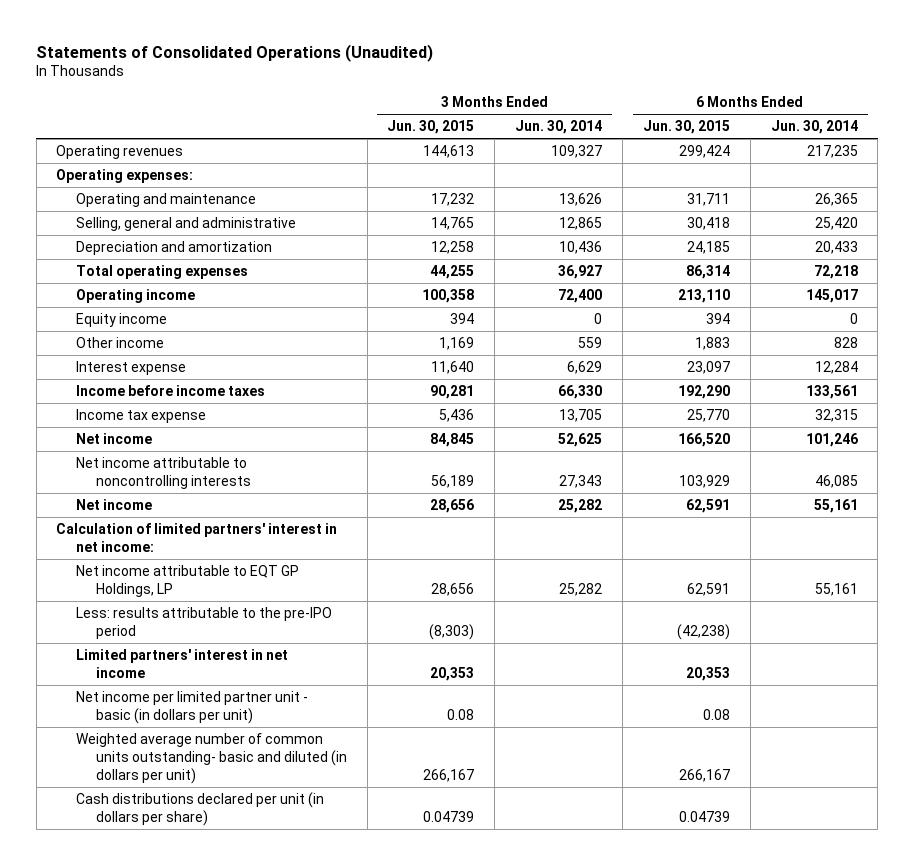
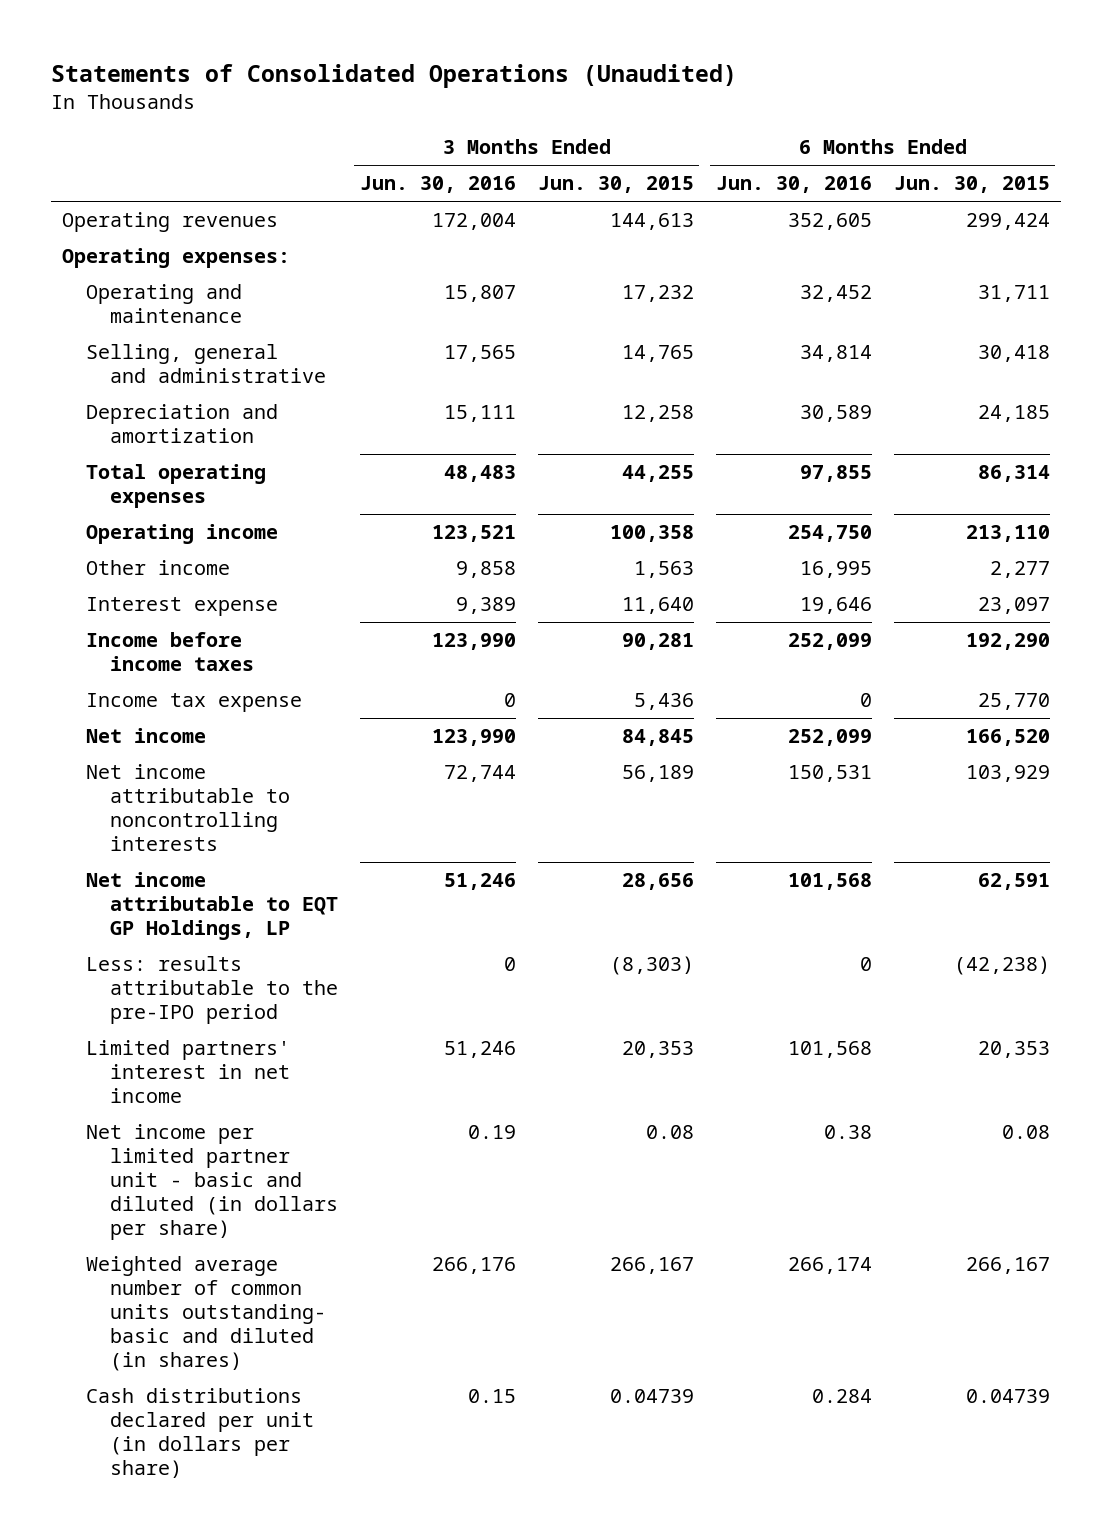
[515,120,603,135] Jun. 30, 2014 -> none
[770,120,858,135] Jun. 30, 2014 -> none
none -> [359,176,516,194] Jun. 30, 2016
none -> [715,176,872,194] Jun. 30, 2016
[76,312,168,327] Equity income -> none
[439,336,475,350] 1,169 -> [633,561,694,579] 1,563
[694,336,730,350] 1,883 -> [989,561,1050,579] 2,277
[76,498,153,510] Net income -> none
[56,522,338,552] Calculation of limited partners' interest in net income: -> none
[76,690,309,724] Net income per limited partner unit - basic (in dollars per unit) -> [85,1124,338,1241] Net income per limited partner unit - basic and diluted (in dollars per share)
[76,732,347,784] Weighted average number of common units outstanding- basic and diluted (in dollars per unit) -> [85,1256,326,1372] Weighted average number of common units outstanding- basic and diluted (in shares)

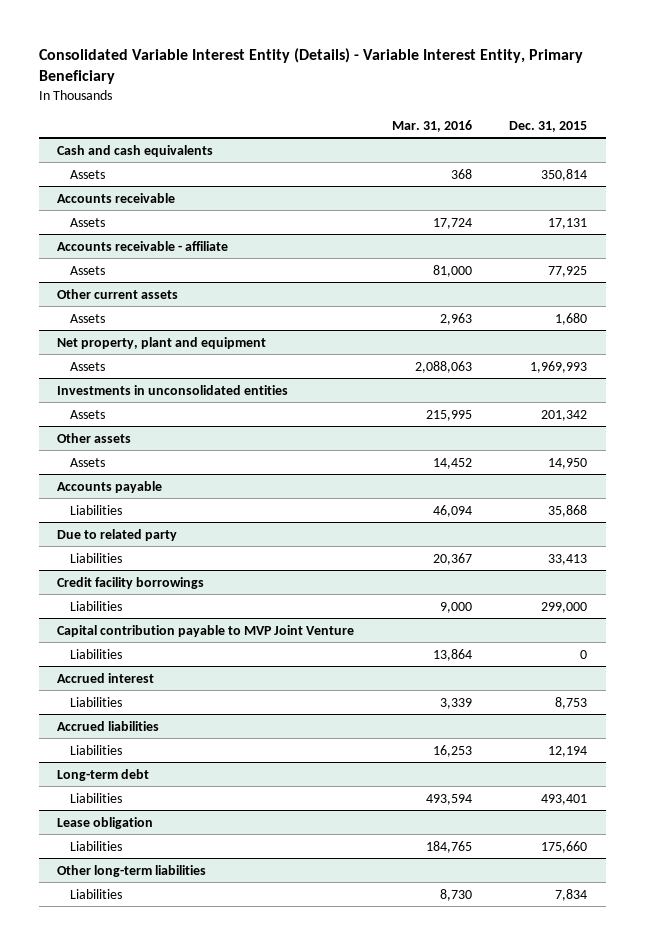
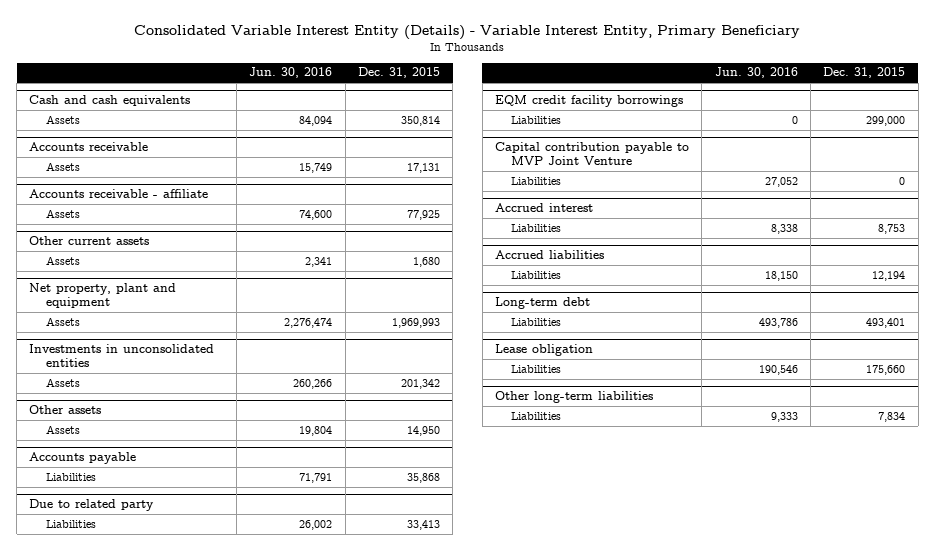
[391,119,472,132] Mar. 31, 2016 -> none
none -> [249,67,333,79] Jun. 30, 2016
[57,576,205,589] Credit facility borrowings -> [495,94,684,107] EQM credit facility borrowings

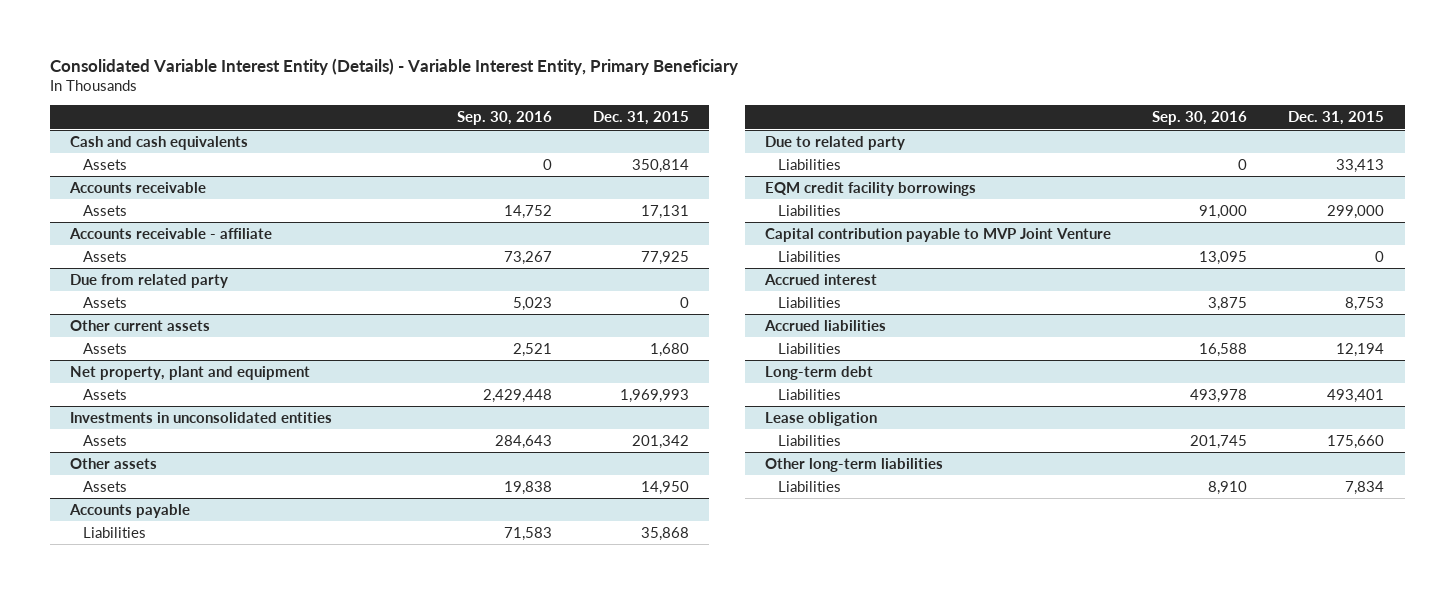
[249,67,333,79] Jun. 30, 2016 -> none
none -> [457,111,553,126] Sep. 30, 2016
none -> [70,273,229,288] Due from related party
none -> [83,296,128,308] Assets

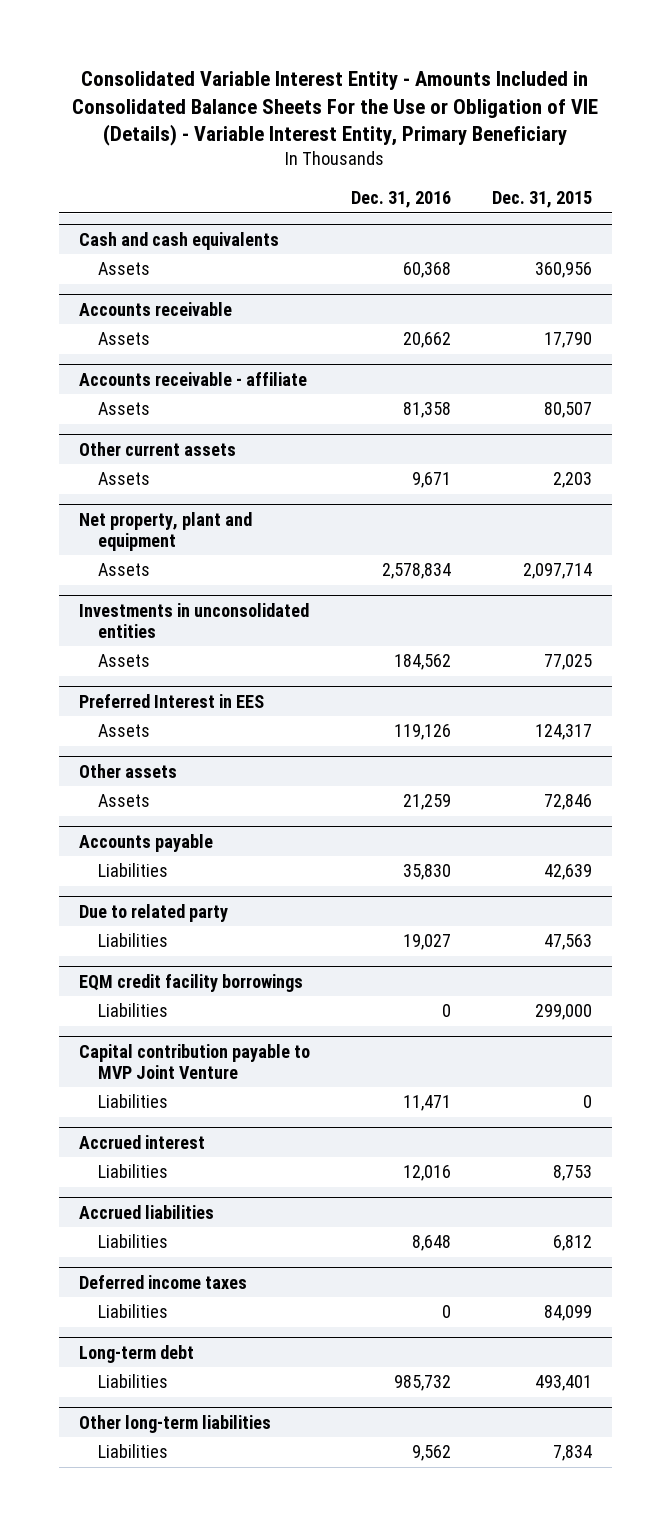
[49,57,738,75] Consolidated Variable Interest Entity (Details) - Variable Interest Entity, Primary Beneficiary -> [72,71,599,147] Consolidated Variable Interest Entity - Amounts Included in Consolidated Balance Sheets For the Use or Obligation of VIE (Details) - Variable Interest Entity, Primary Beneficiary
[457,111,553,126] Sep. 30, 2016 -> none
none -> [350,191,451,209] Dec. 31, 2016
[631,158,689,173] 350,814 -> [534,262,592,279] 360,956
[640,204,689,219] 17,131 -> [543,332,592,349] 17,790
[70,273,229,288] Due from related party -> none
[83,296,128,308] Assets -> none
[640,250,689,265] 77,925 -> [543,402,592,419] 80,507
[649,342,689,357] 1,680 -> [552,472,592,489] 2,203
[619,388,689,403] 1,969,993 -> [522,563,592,580] 2,097,714
[631,434,689,449] 201,342 -> [543,654,592,671] 77,025
none -> [79,693,265,708] Preferred Interest in EES
none -> [97,724,150,738] Assets
[640,480,689,495] 14,950 -> [543,794,592,811] 72,846
[640,526,689,541] 35,868 -> [543,864,592,881] 42,639
[1336,158,1385,173] 33,413 -> [543,934,592,951] 47,563
[1336,342,1385,357] 12,194 -> [552,1235,592,1252] 6,812
none -> [79,1274,248,1289] Deferred income taxes
none -> [97,1304,168,1319] Liabilities
[765,411,878,426] Lease obligation -> none
[778,434,842,446] Liabilities -> none

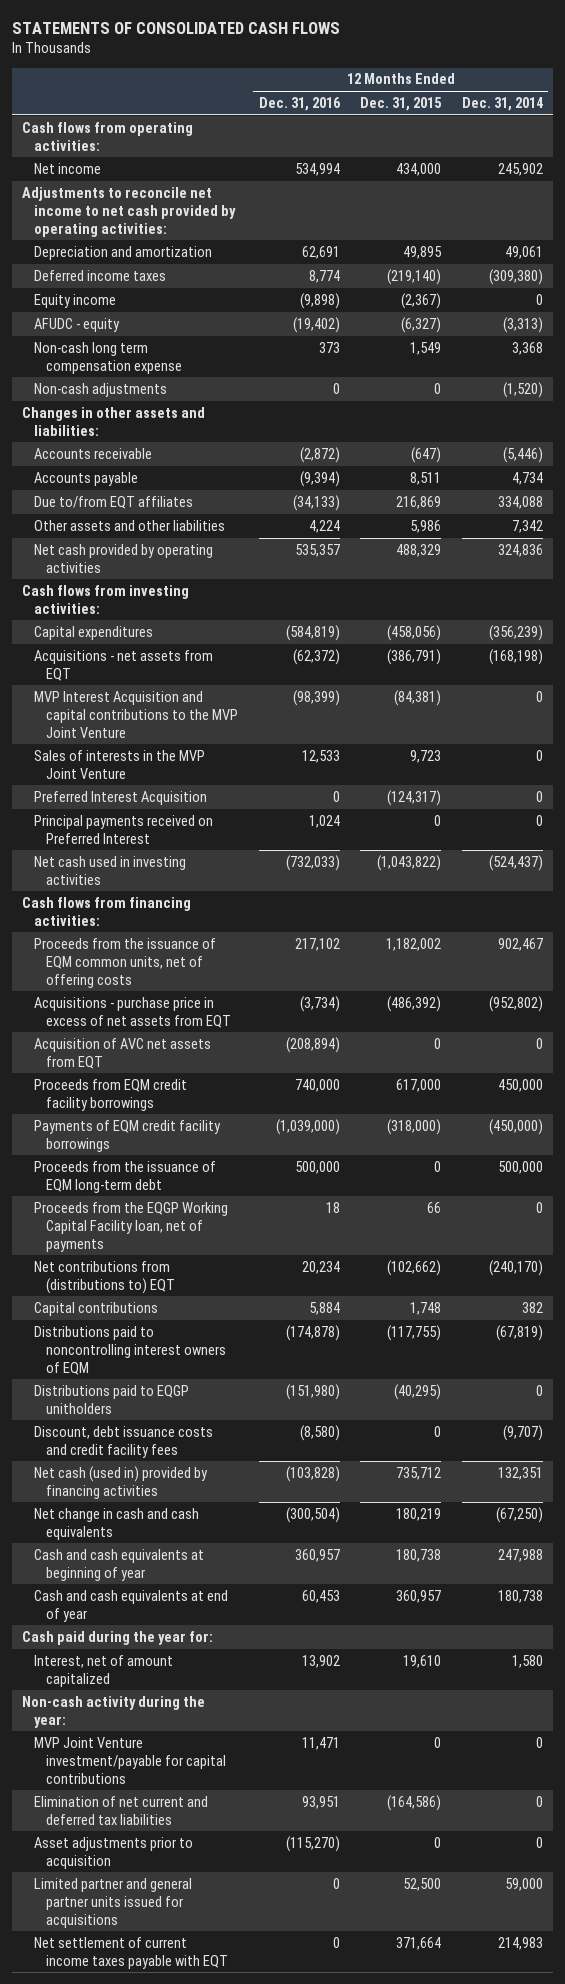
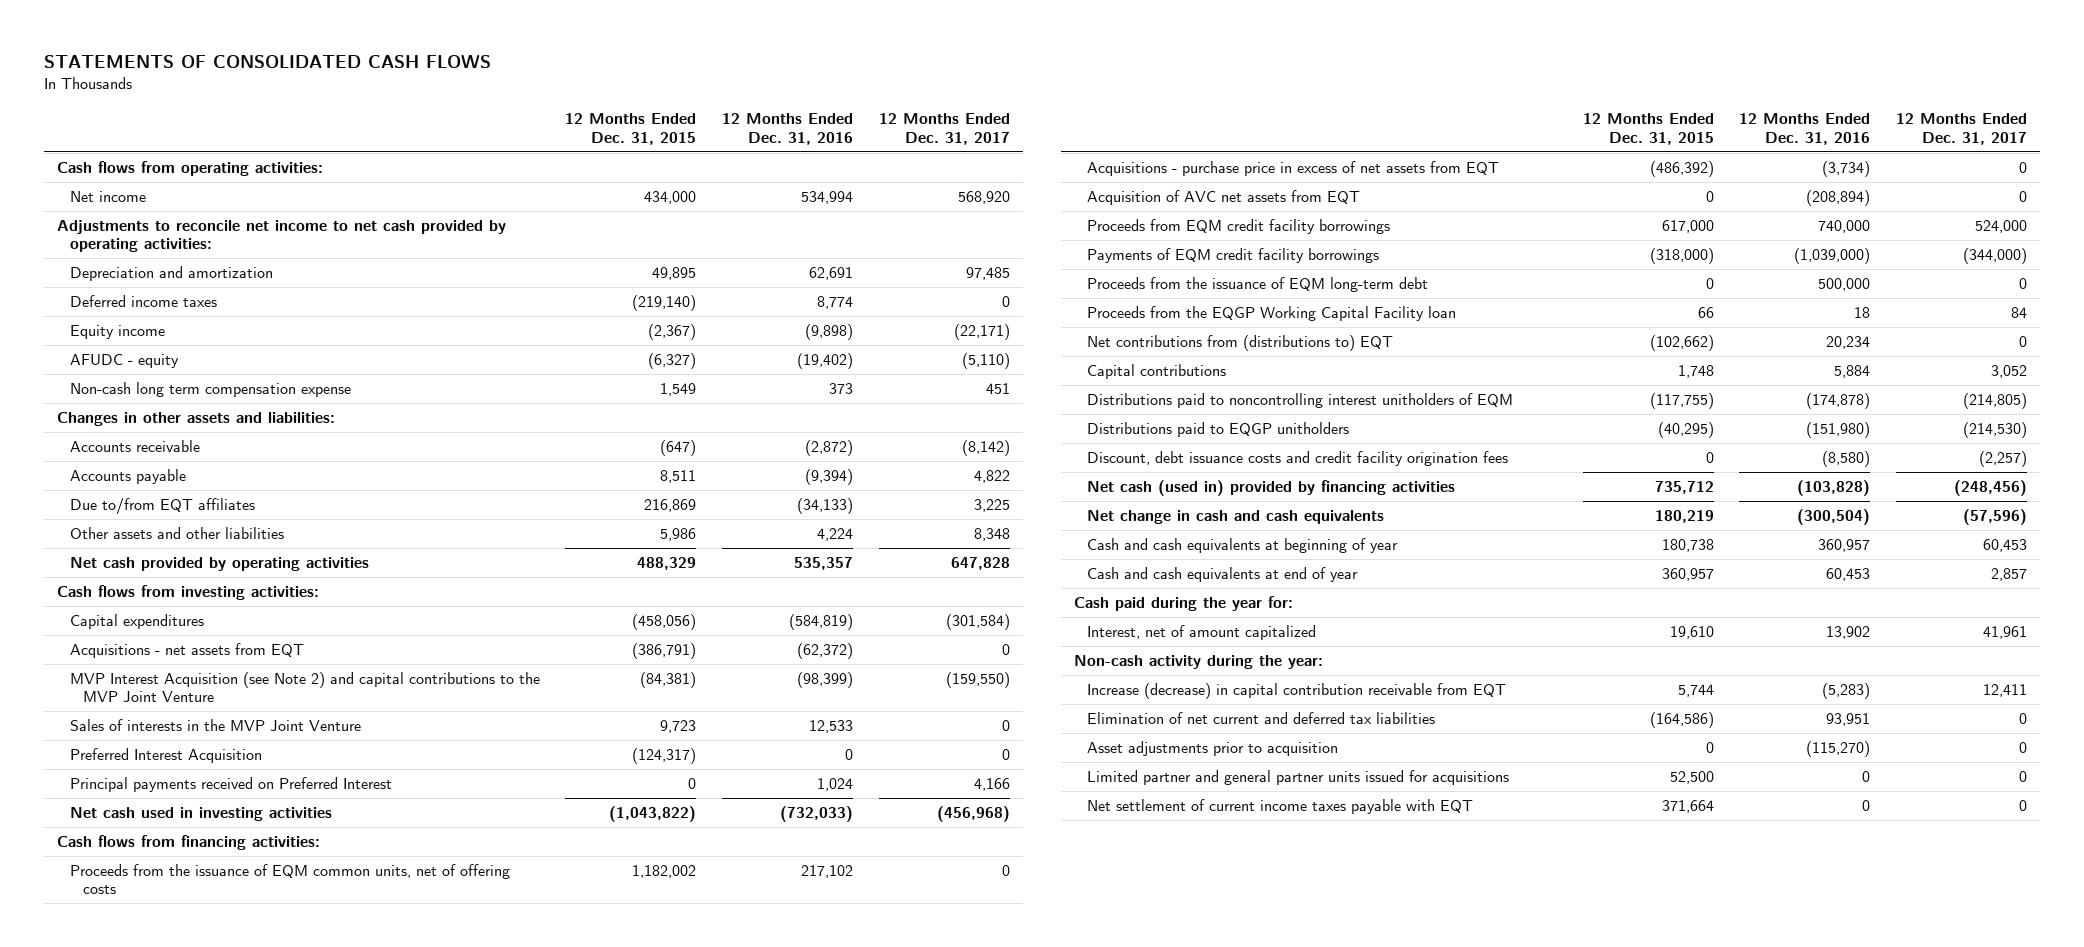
[462,96,544,111] Dec. 31, 2014 -> none
none -> [878,113,1010,145] 12 Months Ended Dec. 31, 2017
[34,382,168,397] Non-cash adjustments -> none
[34,690,238,738] MVP Interest Acquisition and capital contributions to the MVP Joint Venture -> [69,671,540,703] MVP Interest Acquisition (see Note 2) and capital contributions to the MVP Joint Venture
[34,1201,229,1252] Proceeds from the EQGP Working Capital Facility loan, net of payments -> [1087,305,1457,321] Proceeds from the EQGP Working Capital Facility loan
[34,1325,226,1375] Distributions paid to noncontrolling interest owners of EQM -> [1087,392,1514,408] Distributions paid to noncontrolling interest unitholders of EQM
[34,1425,214,1458] Discount, debt issuance costs and credit facility fees -> [1087,450,1509,466] Discount, debt issuance costs and credit facility origination fees
[34,1736,226,1784] MVP Joint Venture investment/payable for capital contributions -> none
none -> [1087,682,1507,699] Increase (decrease) in capital contribution receivable from EQT

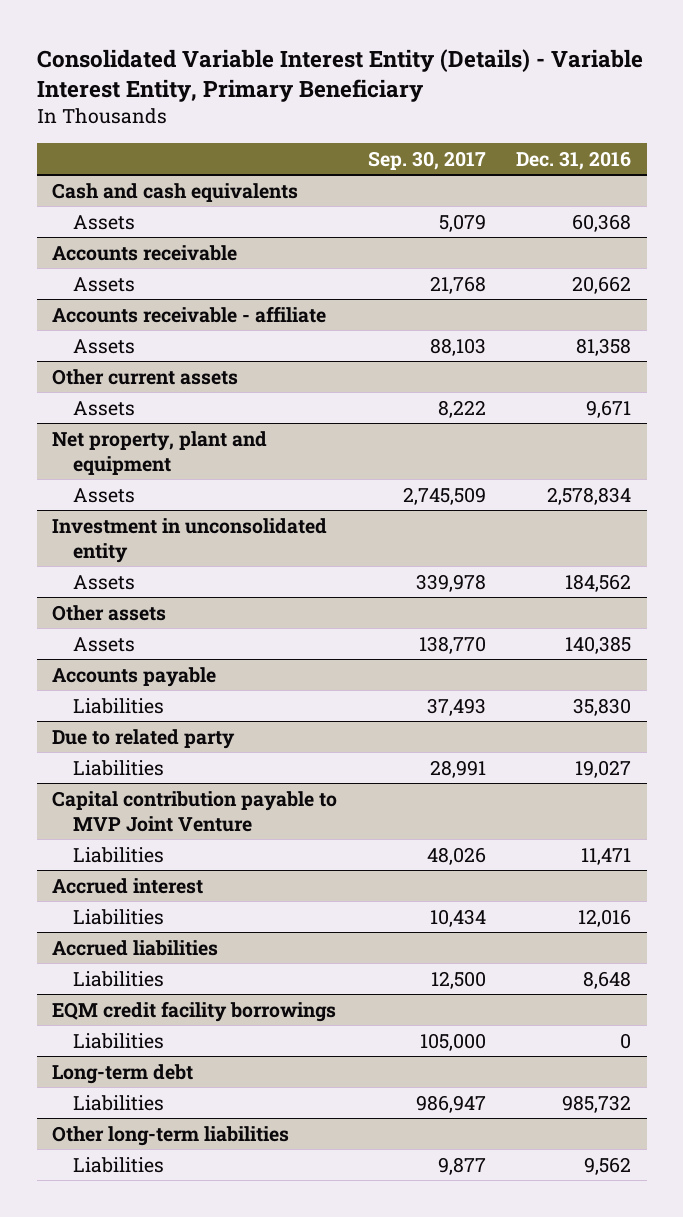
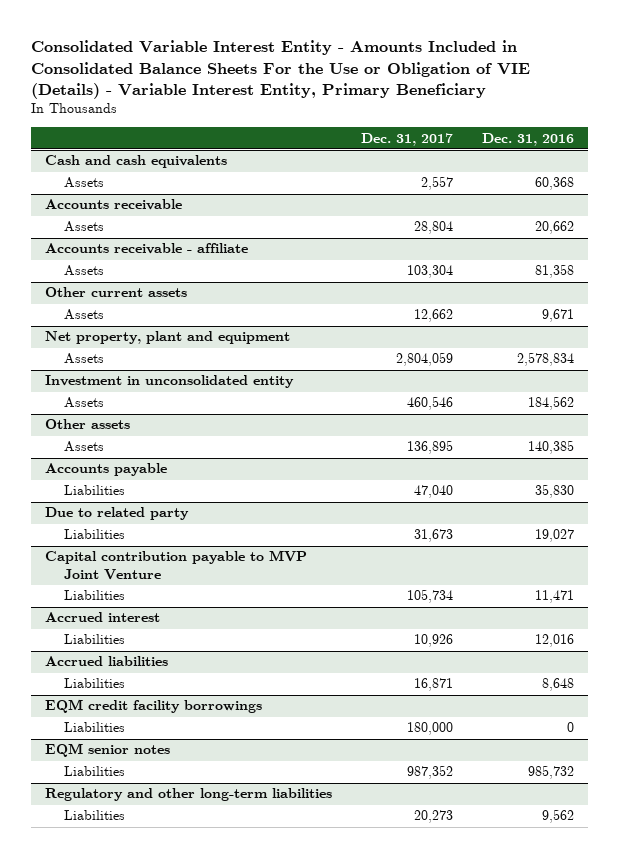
[36,48,643,103] Consolidated Variable Interest Entity (Details) - Variable Interest Entity, Primary Beneficiary -> [31,40,531,99] Consolidated Variable Interest Entity - Amounts Included in Consolidated Balance Sheets For the Use or Obligation of VIE (Details) - Variable Interest Entity, Primary Beneficiary
[367,150,486,170] Sep. 30, 2017 -> none
none -> [361,132,454,146] Dec. 31, 2017
[51,1063,193,1084] Long-term debt -> [45,743,171,758] EQM senior notes
[51,1125,289,1146] Other long-term liabilities -> [45,788,333,802] Regulatory and other long-term liabilities

